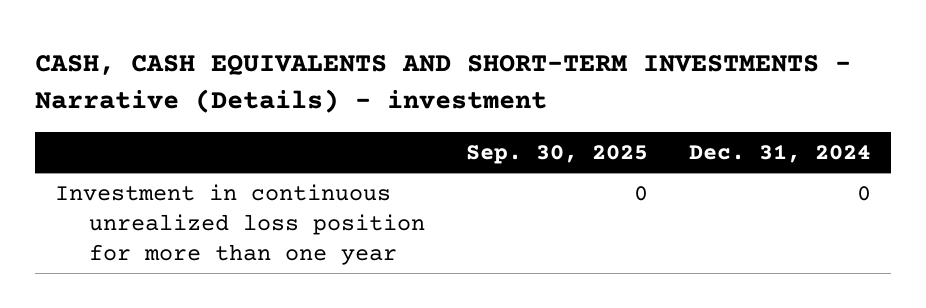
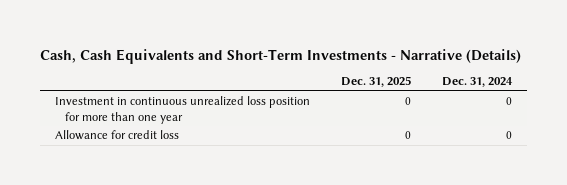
[34,55,851,114] CASH, CASH EQUIVALENTS AND SHORT-TERM INVESTMENTS - Narrative (Details) - investment -> [40,48,522,64] Cash, Cash Equivalents and Short-Term Investments - Narrative (Details)
[466,144,649,164] Sep. 30, 2025 -> none
none -> [341,76,412,88] Dec. 31, 2025
none -> [55,130,180,141] Allowance for credit loss

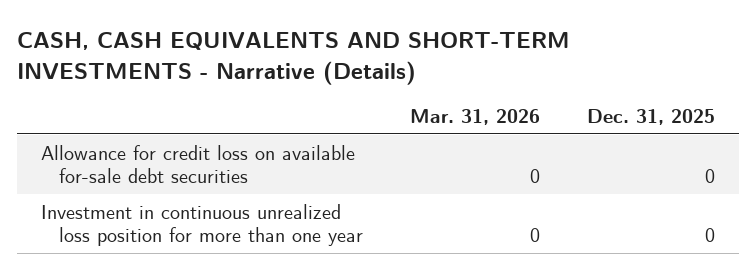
[40,48,522,64] Cash, Cash Equivalents and Short-Term Investments - Narrative (Details) -> [17,31,571,85] CASH, CASH EQUIVALENTS AND SHORT-TERM INVESTMENTS - Narrative (Details)
[441,77,513,88] Dec. 31, 2024 -> none
none -> [410,108,541,125] Mar. 31, 2026
none -> [40,144,355,183] Allowance for credit loss on available for-sale debt securities
[55,130,180,141] Allowance for credit loss -> none

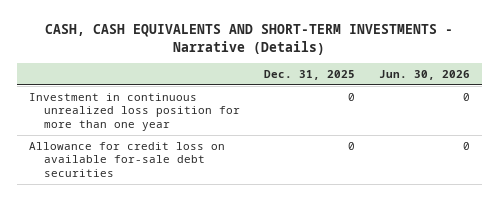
[410,108,541,125] Mar. 31, 2026 -> none
none -> [378,69,470,80] Jun. 30, 2026
[40,144,355,183] Allowance for credit loss on available for-sale debt securities -> [28,142,225,177] Allowance for credit loss on available for-sale debt securities

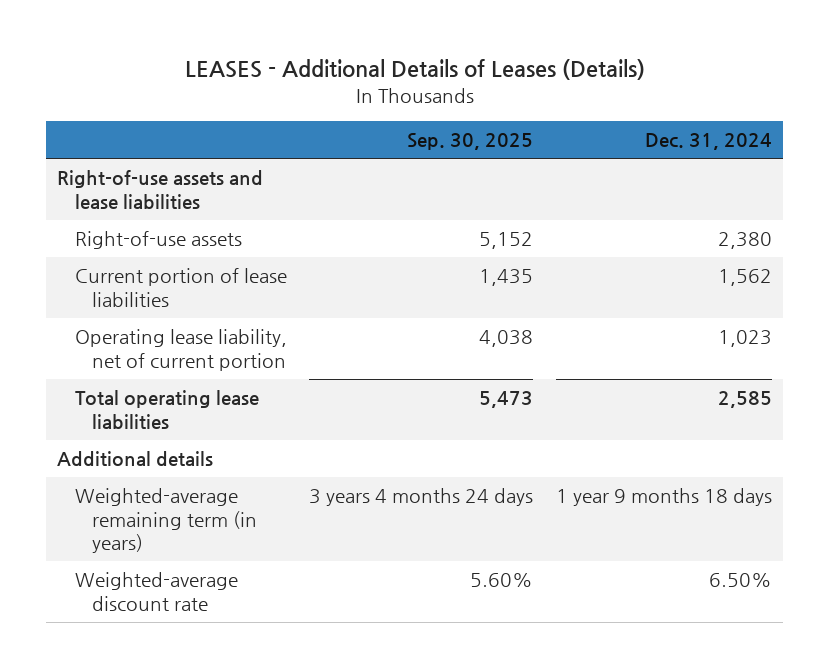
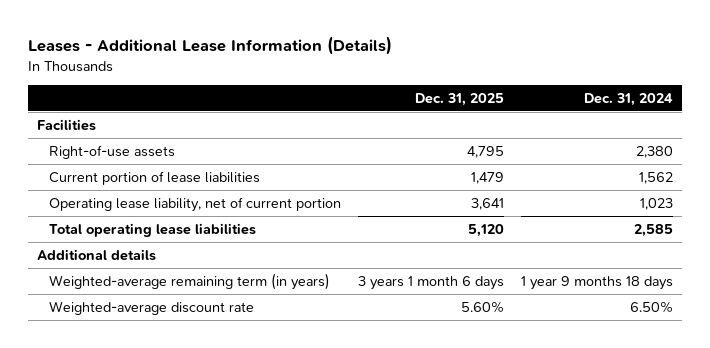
[184,58,645,80] LEASES - Additional Details of Leases (Details) -> [28,35,393,55] Leases - Additional Lease Information (Details)
[407,133,534,151] Sep. 30, 2025 -> none
none -> [414,92,504,106] Dec. 31, 2025
[57,170,264,209] Right-of-use assets and lease liabilities -> [36,118,96,131] Facilities

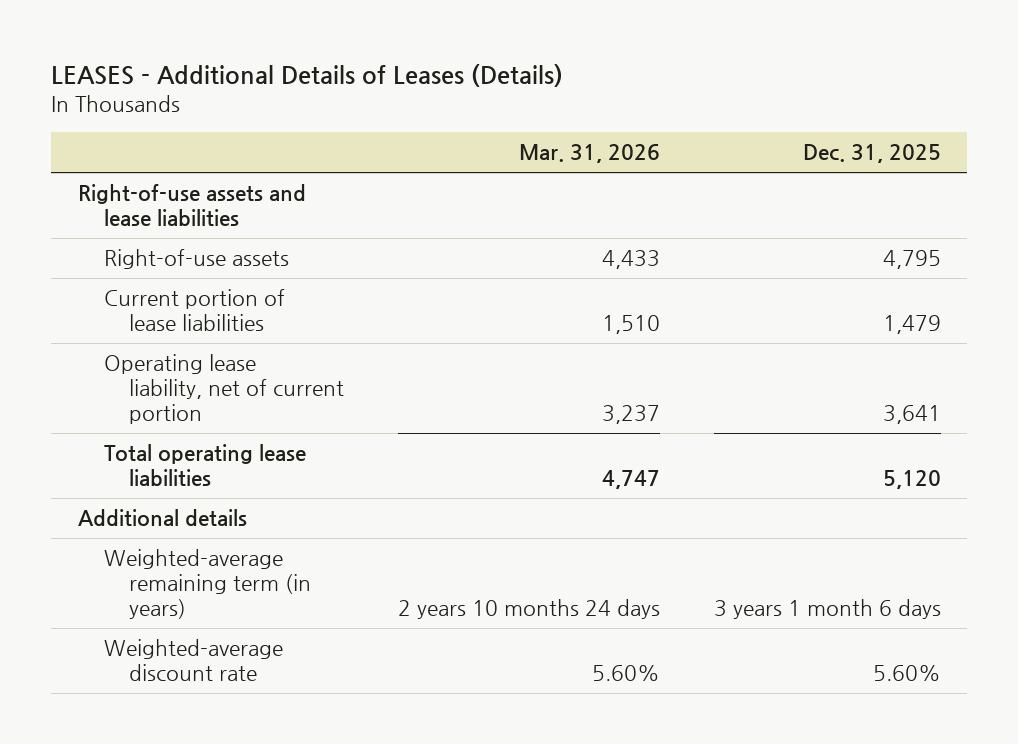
[28,35,393,55] Leases - Additional Lease Information (Details) -> [51,64,564,88] LEASES - Additional Details of Leases (Details)
[584,92,674,106] Dec. 31, 2024 -> none
none -> [518,144,660,164] Mar. 31, 2026
[36,118,96,131] Facilities -> [77,184,306,227] Right-of-use assets and lease liabilities

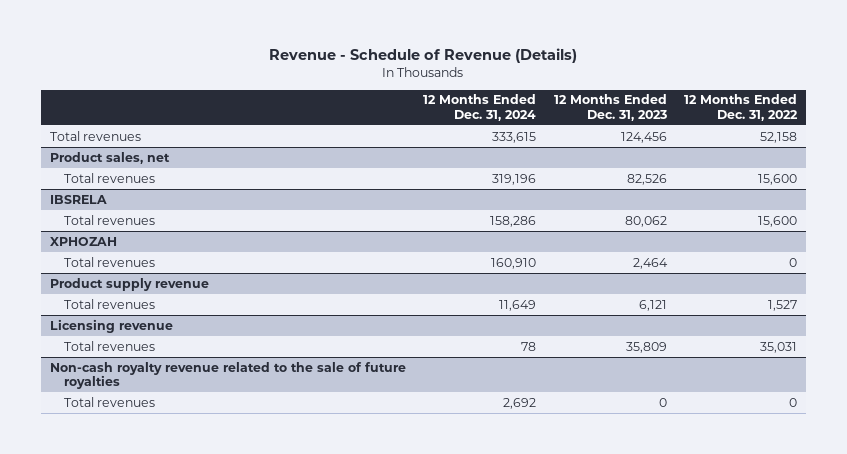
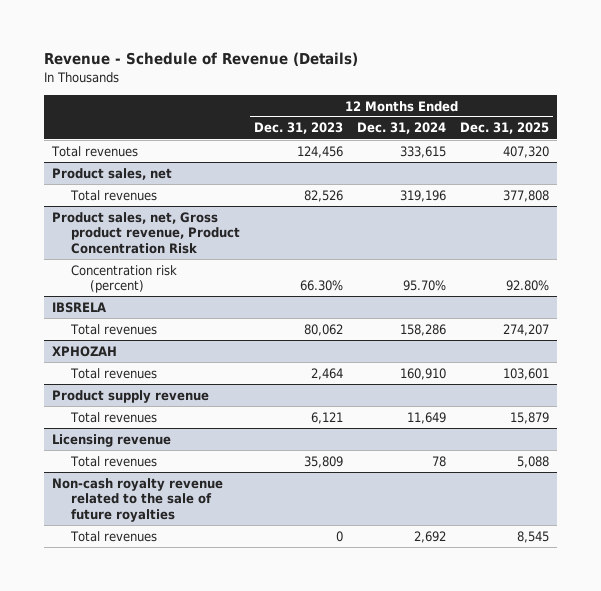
[684,94,799,121] 12 Months Ended Dec. 31, 2022 -> none
none -> [460,122,550,135] Dec. 31, 2025
none -> [51,211,240,254] Product sales, net, Gross product revenue, Product Concentration Risk
none -> [70,264,177,294] Concentration risk (percent)

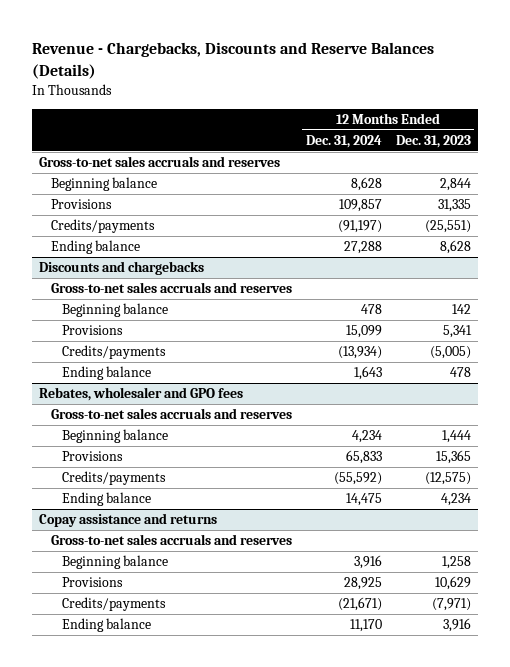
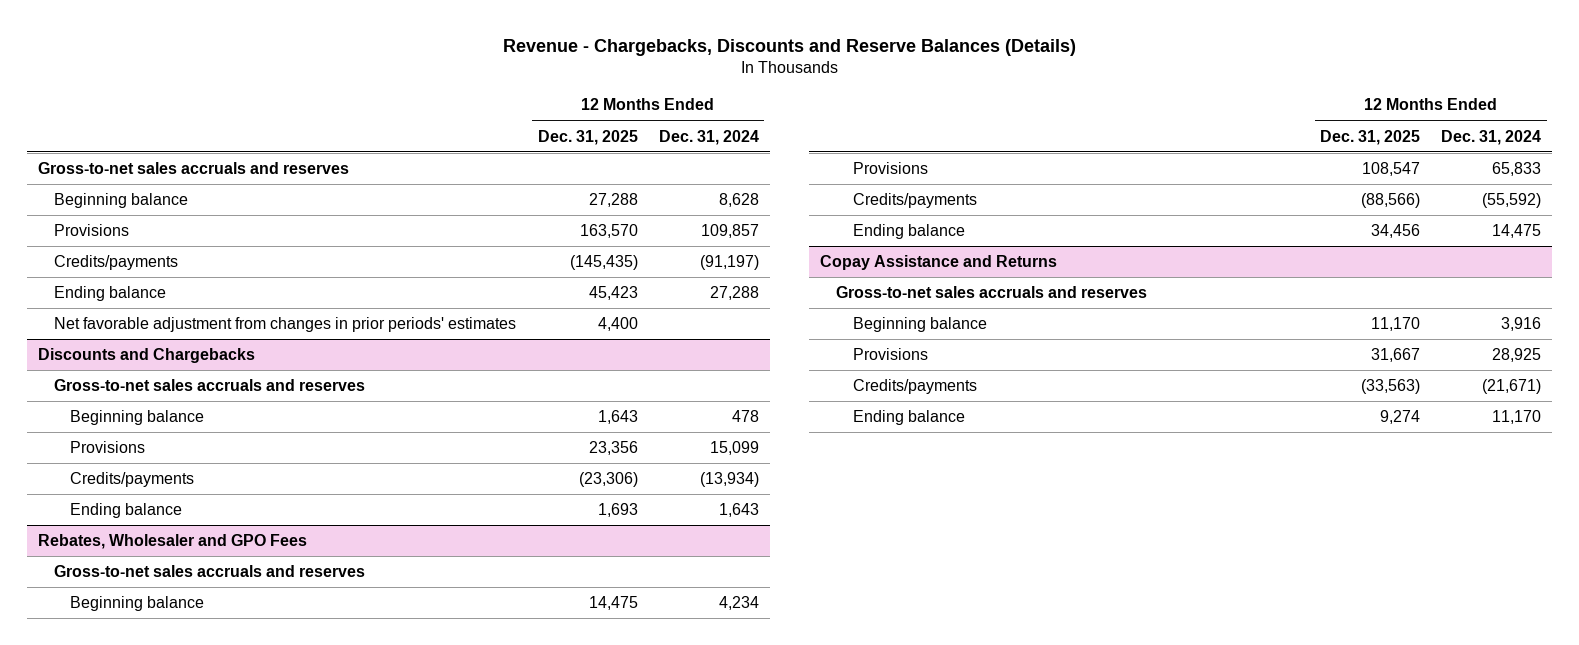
[395,134,471,148] Dec. 31, 2023 -> none
none -> [537,129,638,145] Dec. 31, 2025
none -> [54,317,517,333] Net favorable adjustment from changes in prior periods' estimates
[39,261,205,276] Discounts and chargebacks -> [37,348,255,364] Discounts and Chargebacks
[39,387,244,402] Rebates, wholesaler and GPO fees -> [37,534,307,550] Rebates, Wholesaler and GPO Fees
[39,513,218,528] Copay assistance and returns -> [820,255,1058,271] Copay Assistance and Returns

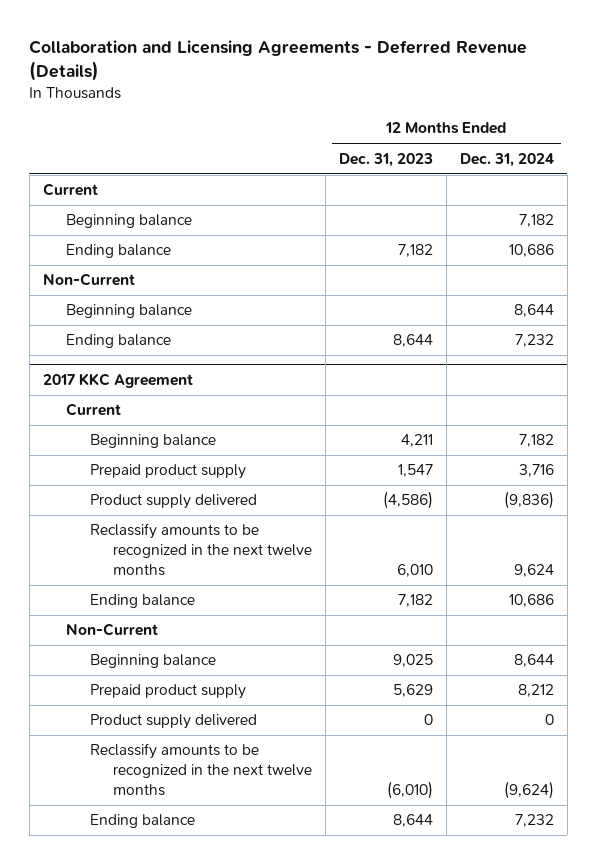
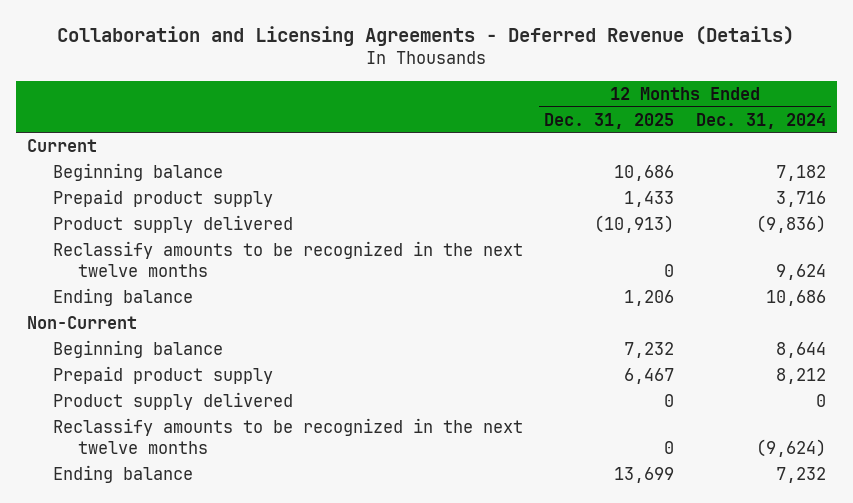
[339,152,434,167] Dec. 31, 2023 -> none
none -> [544,112,675,129] Dec. 31, 2025
[66,244,172,259] Ending balance -> none
[42,273,135,287] Non-Current -> none
[66,304,193,319] Beginning balance -> none
[66,334,172,349] Ending balance -> none
[42,373,193,389] 2017 KKC Agreement -> none
[66,403,122,417] Current -> none
[89,434,216,449] Beginning balance -> none

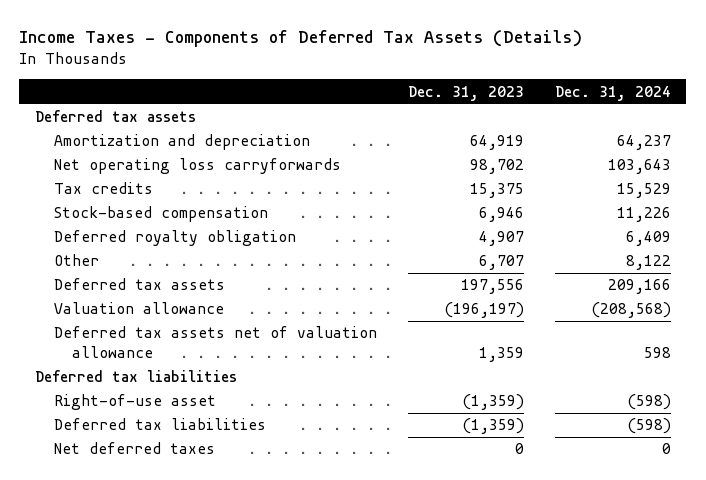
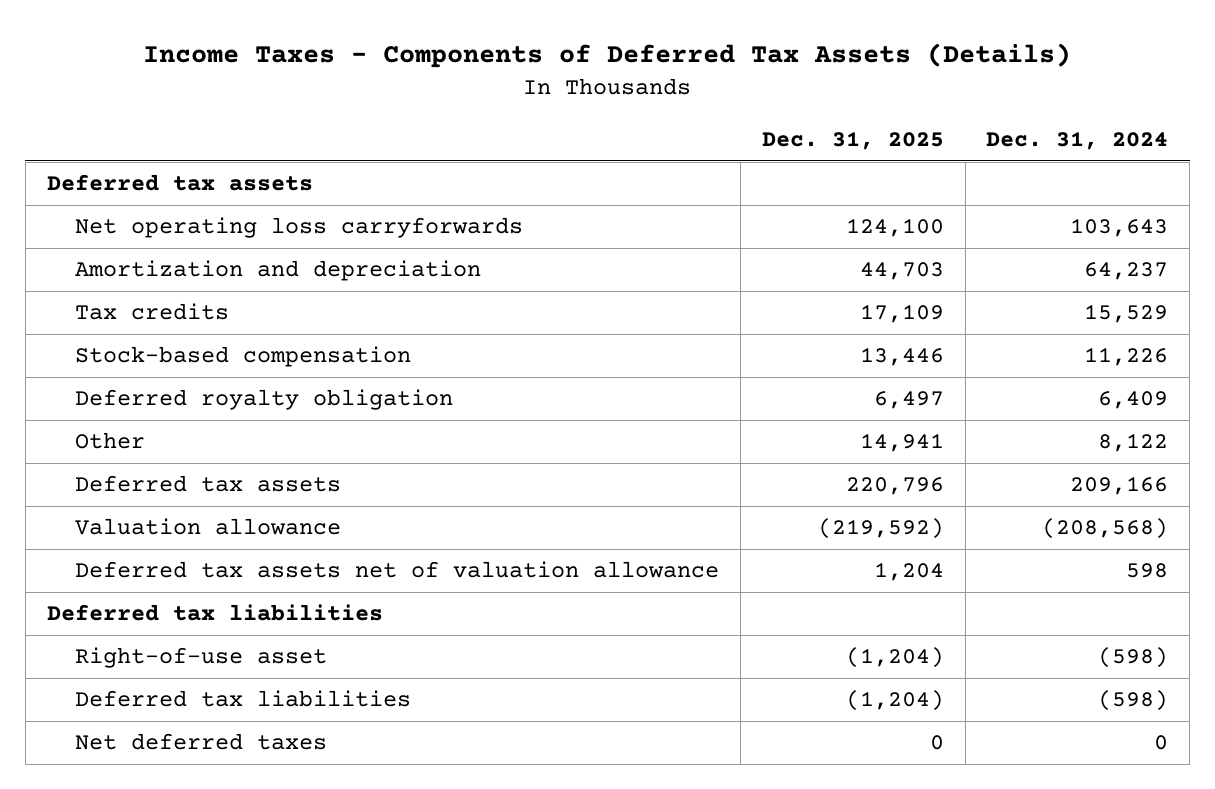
[407,85,524,101] Dec. 31, 2023 -> none
none -> [761,130,944,150] Dec. 31, 2025
[53,134,310,151] Amortization and depreciation -> [75,260,482,282] Amortization and depreciation

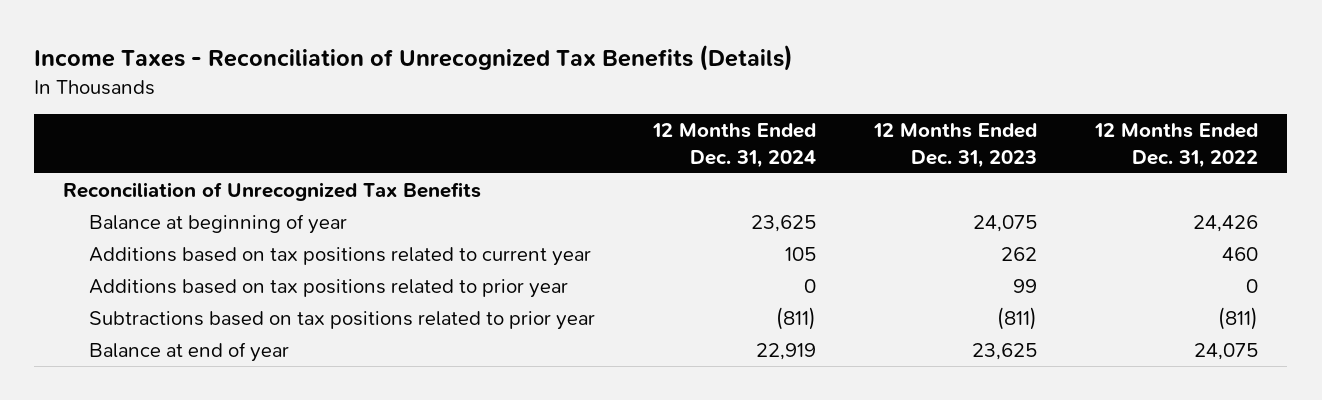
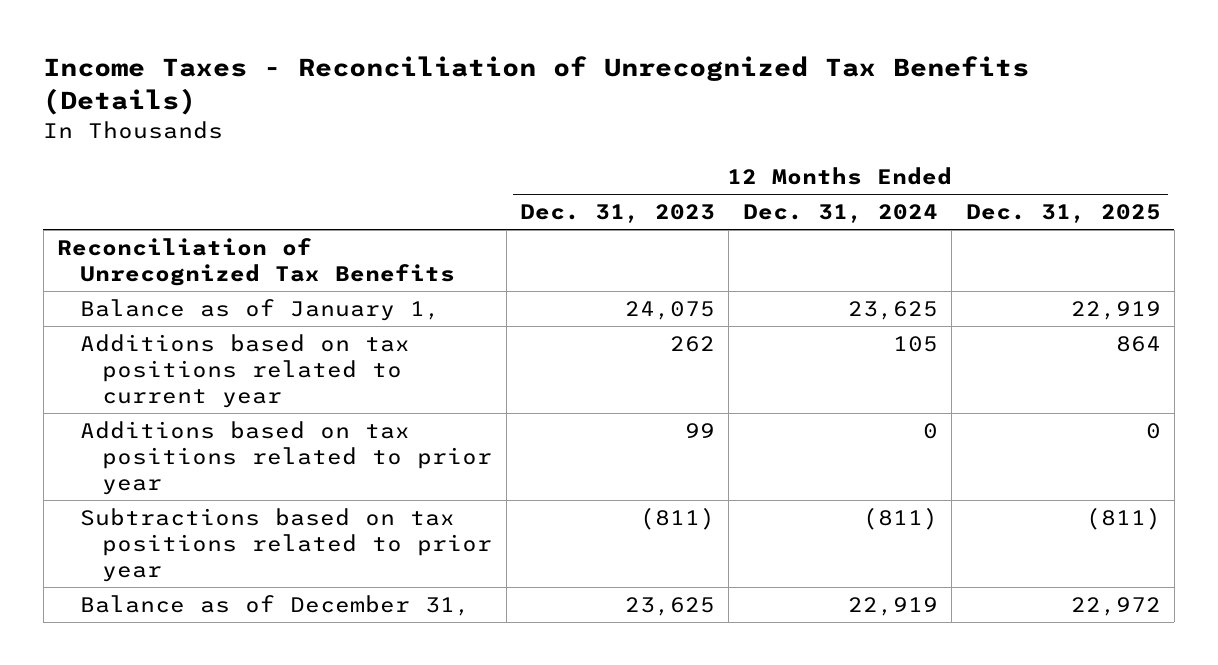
[1094,123,1259,168] 12 Months Ended Dec. 31, 2022 -> none
none -> [965,204,1161,224] Dec. 31, 2025
[89,213,348,234] Balance at beginning of year -> [79,299,440,322] Balance as of January 1,
[89,341,290,362] Balance at end of year -> [79,595,470,617] Balance as of December 31,

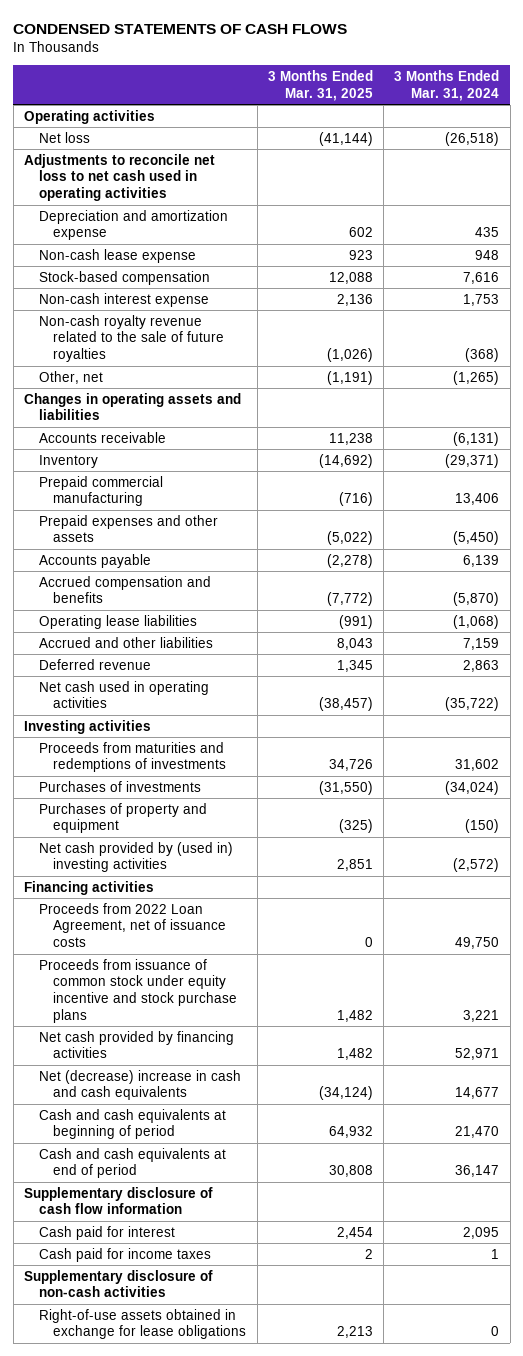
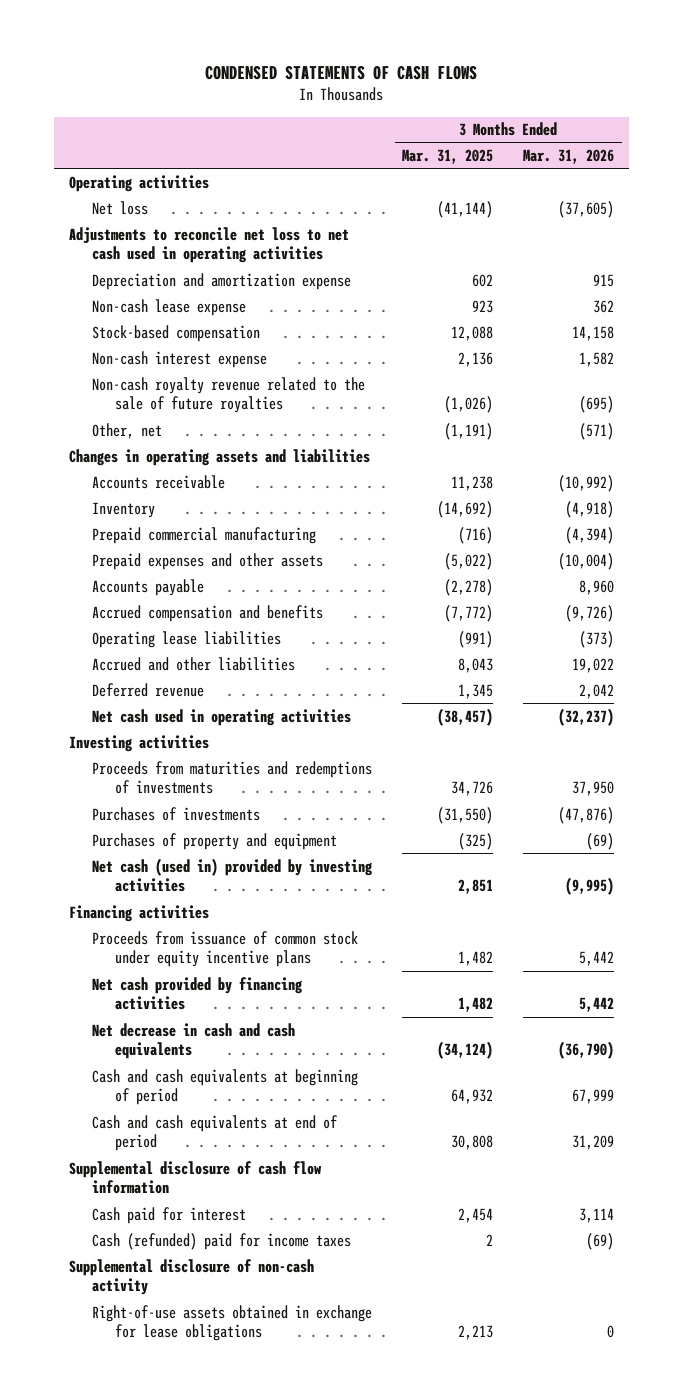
[394,70,500,101] 3 Months Ended Mar. 31, 2024 -> none
none -> [523,149,615,165] Mar. 31, 2026
[38,841,233,873] Net cash provided by (used in) investing activities -> [92,857,374,893] Net cash (used in) provided by investing activities
[38,902,227,948] Proceeds from 2022 Loan Agreement, net of issuance costs -> none
[38,958,238,1023] Proceeds from issuance of common stock under equity incentive and stock purchase plans -> [92,930,359,968] Proceeds from issuance of common stock under equity incentive plans
[38,1069,241,1101] Net (decrease) increase in cash and cash equivalents -> [92,1022,296,1060] Net decrease in cash and cash equivalents
[23,1186,213,1215] Supplementary disclosure of cash flow information -> [68,1160,322,1195] Supplemental disclosure of cash flow information
[38,1247,211,1262] Cash paid for income taxes -> [92,1232,352,1250] Cash (refunded) paid for income taxes
[23,1269,213,1298] Supplementary disclosure of non-cash activities -> [68,1258,314,1296] Supplemental disclosure of non-cash activity

